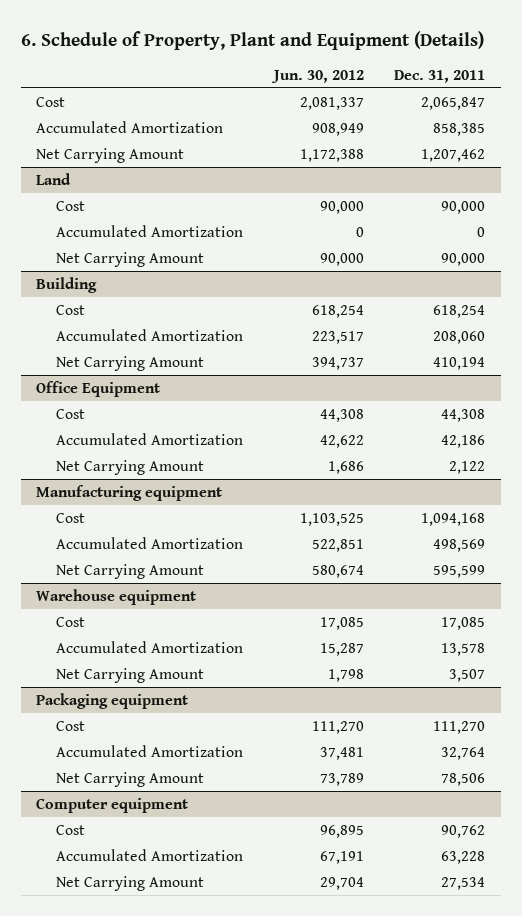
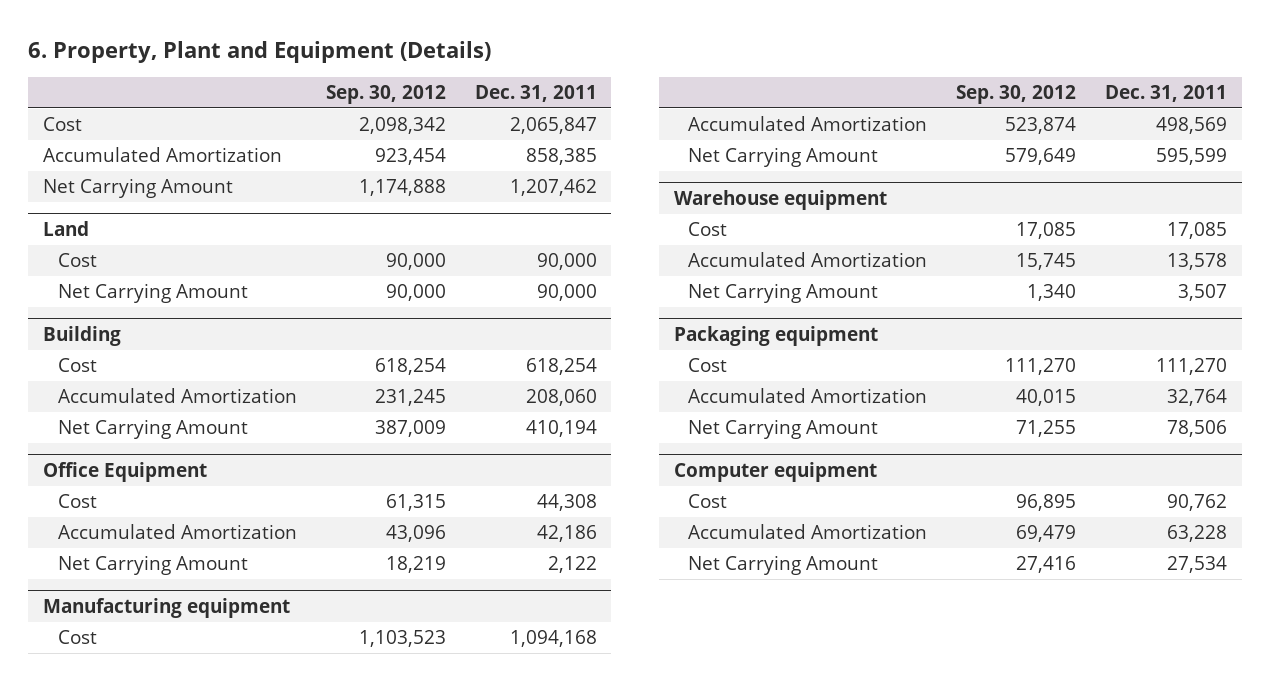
[20,30,484,50] 6. Schedule of Property, Plant and Equipment (Details) -> [28,41,492,64] 6. Property, Plant and Equipment (Details)
[270,69,364,83] Jun. 30, 2012 -> none
none -> [325,85,446,105] Sep. 30, 2012
[55,224,243,237] Accumulated Amortization -> none

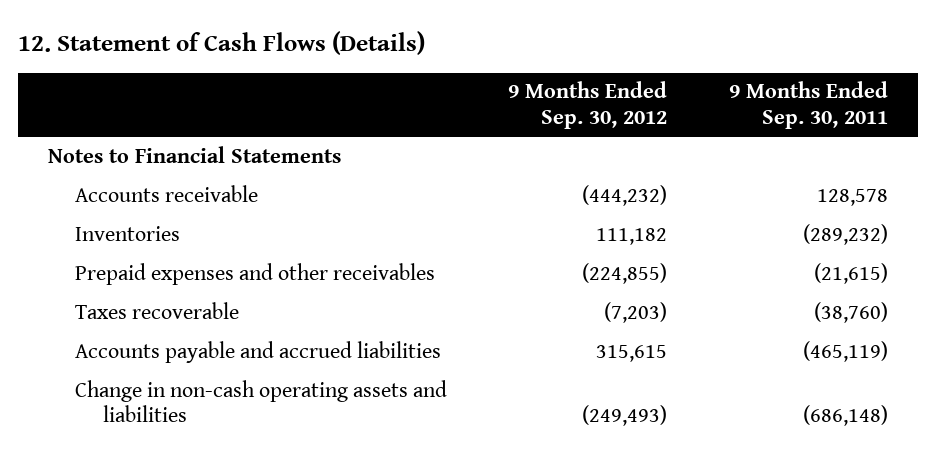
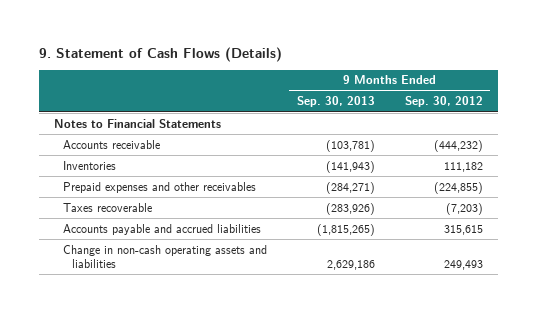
[17,31,425,56] 12. Statement of Cash Flows (Details) -> [38,46,282,62] 9. Statement of Cash Flows (Details)
[728,81,888,129] 9 Months Ended Sep. 30, 2011 -> none
none -> [296,96,375,108] Sep. 30, 2013
[582,405,668,427] (249,493) -> [443,260,483,271] 249,493

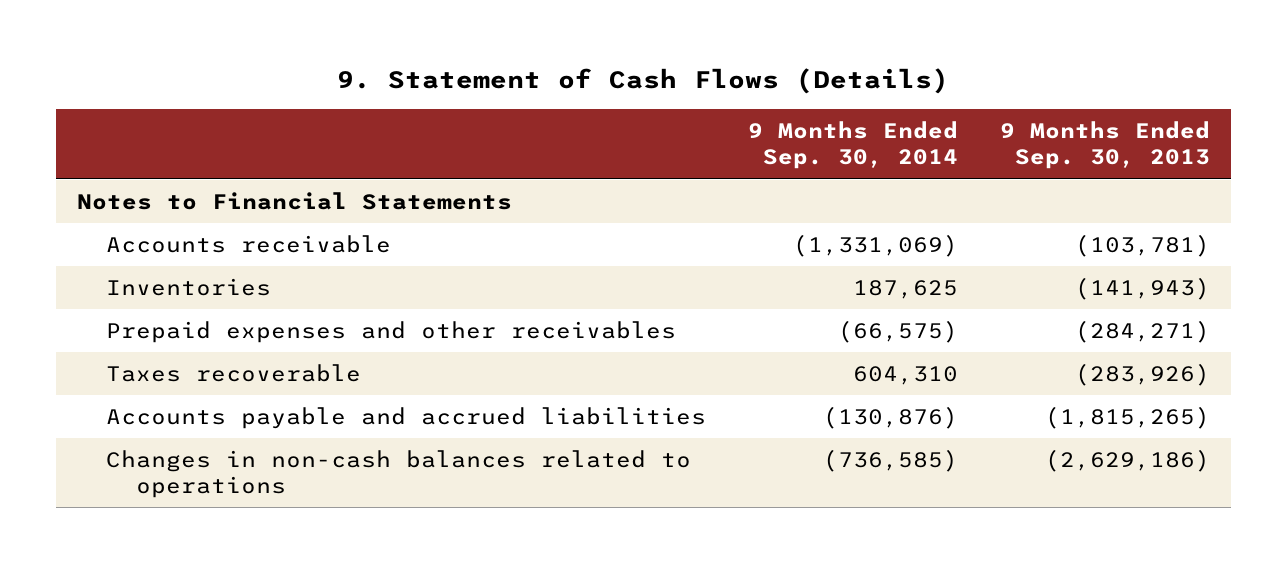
[404,96,483,108] Sep. 30, 2012 -> none
none -> [748,121,959,170] 9 Months Ended Sep. 30, 2014
[62,244,267,269] Change in non-cash operating assets and liabilities -> [106,449,692,498] Changes in non-cash balances related to operations
[326,260,375,271] 2,629,186 -> [1044,448,1210,472] (2,629,186)

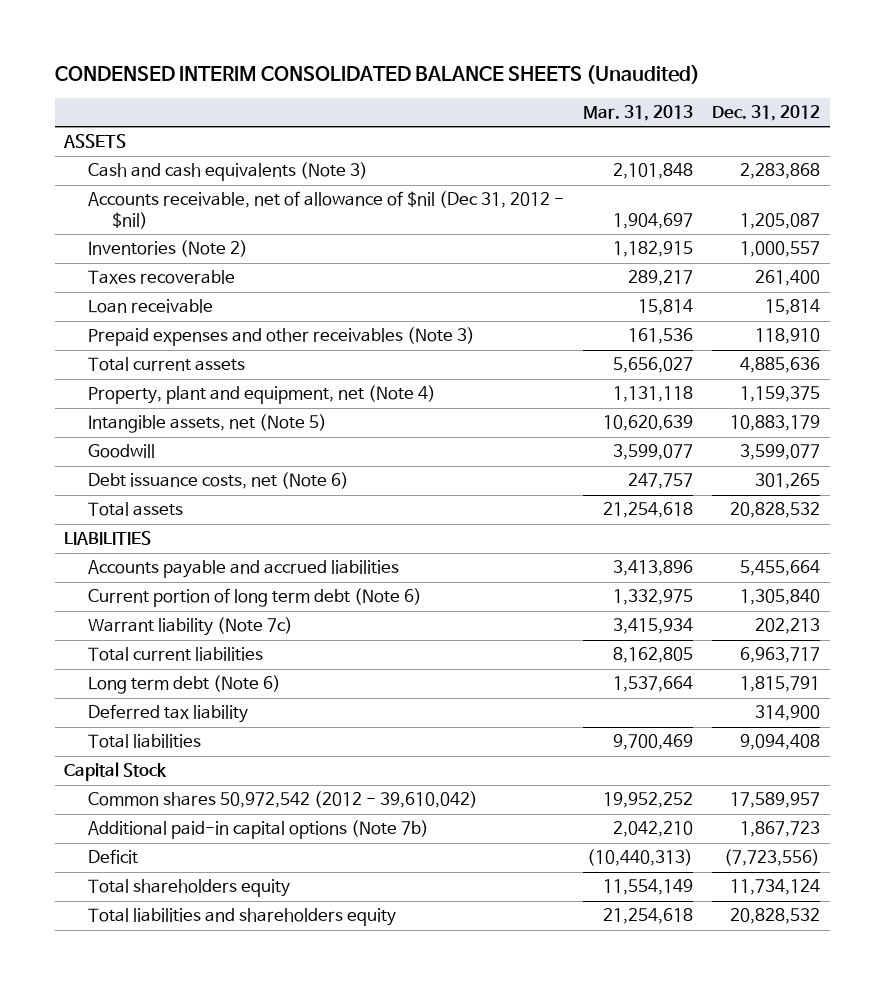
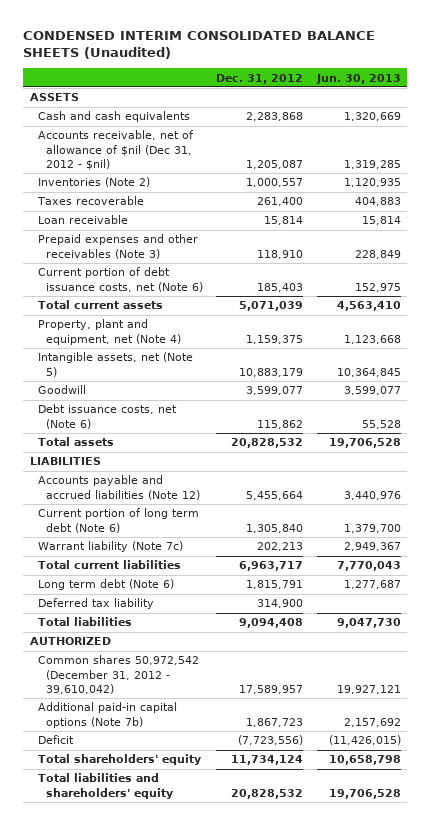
[583,104,694,121] Mar. 31, 2013 -> none
none -> [315,73,401,84] Jun. 30, 2013
[88,162,369,182] Cash and cash equivalents (Note 3) -> [37,111,190,123] Cash and cash equivalents
none -> [37,267,203,292] Current portion of debt issuance costs, net (Note 6)
[740,357,821,374] 4,885,636 -> [239,301,304,312] 5,071,039
[755,473,821,490] 301,265 -> [257,419,304,429] 115,862
[88,560,400,579] Accounts payable and accrued liabilities -> [37,475,200,500] Accounts payable and accrued liabilities (Note 12)
[64,762,168,782] Capital Stock -> none
none -> [29,637,111,646] AUTHORIZED
[88,791,479,809] Common shares 50,972,542 (2012 - 39,610,042) -> [37,655,199,695] Common shares 50,972,542 (December 31, 2012 - 39,610,042)
[88,879,291,898] Total shareholders equity -> [37,754,201,766] Total shareholders' equity
[88,908,397,927] Total liabilities and shareholders equity -> [37,773,173,799] Total liabilities and shareholders' equity

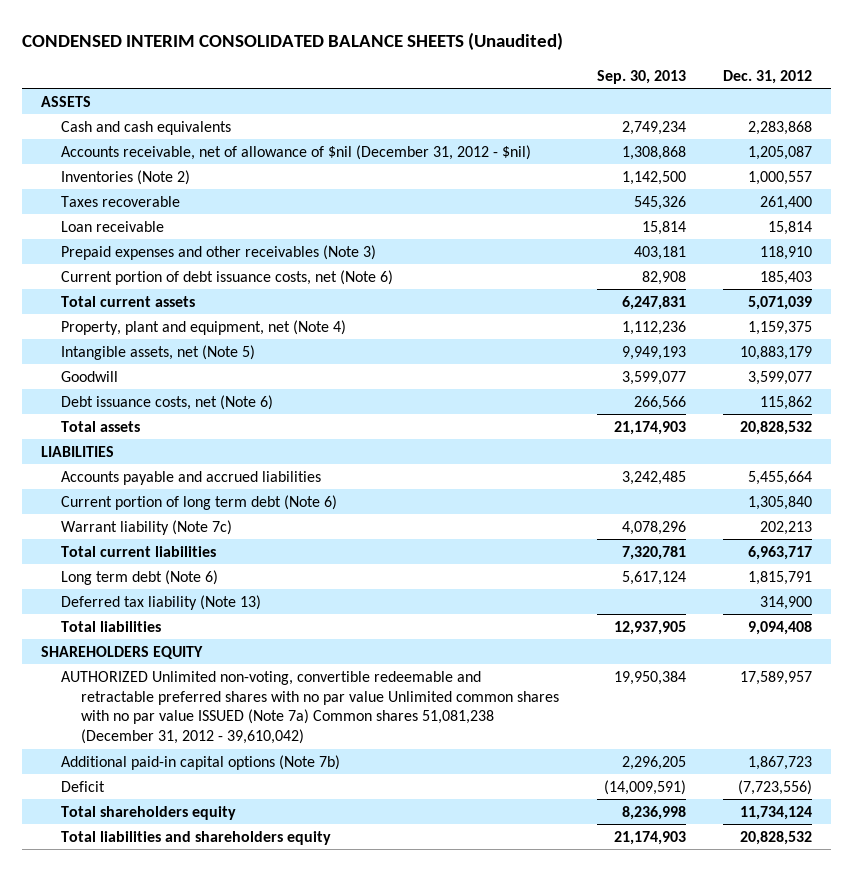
[315,73,401,84] Jun. 30, 2013 -> none
none -> [596,69,686,84] Sep. 30, 2013
[37,130,194,171] Accounts receivable, net of allowance of $nil (Dec 31, 2012 - $nil) -> [60,144,531,160] Accounts receivable, net of allowance of $nil (December 31, 2012 - $nil)
[37,475,200,500] Accounts payable and accrued liabilities (Note 12) -> [60,470,321,485] Accounts payable and accrued liabilities
[37,598,154,610] Deferred tax liability -> [60,594,261,610] Deferred tax liability (Note 13)
[29,637,111,646] AUTHORIZED -> none
none -> [40,645,203,659] SHAREHOLDERS EQUITY
[37,655,199,695] Common shares 50,972,542 (December 31, 2012 - 39,610,042) -> [60,670,560,745] AUTHORIZED Unlimited non-voting, convertible redeemable and retractable preferred shares with no par value Unlimited common shares with no par value ISSUED (Note 7a) Common shares 51,081,238 (December 31, 2012 - 39,610,042)
[37,754,201,766] Total shareholders' equity -> [60,805,236,820] Total shareholders equity
[37,773,173,799] Total liabilities and shareholders' equity -> [60,830,331,845] Total liabilities and shareholders equity

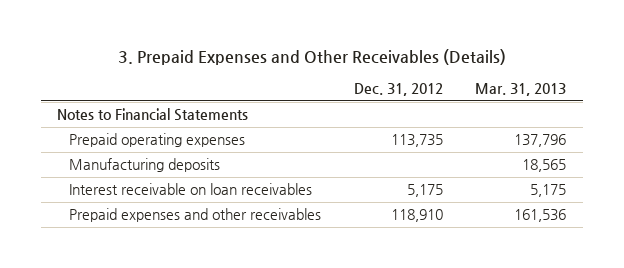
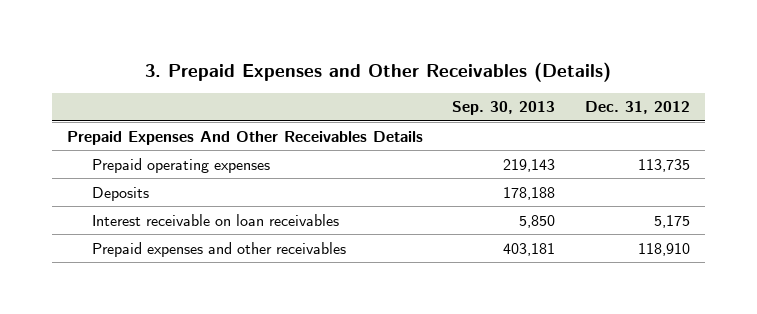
[475,82,567,96] Mar. 31, 2013 -> none
none -> [452,101,556,116] Sep. 30, 2013
[57,108,249,122] Notes to Financial Statements -> none
none -> [66,130,423,145] Prepaid Expenses And Other Receivables Details
[69,158,221,173] Manufacturing deposits -> [91,186,149,201] Deposits

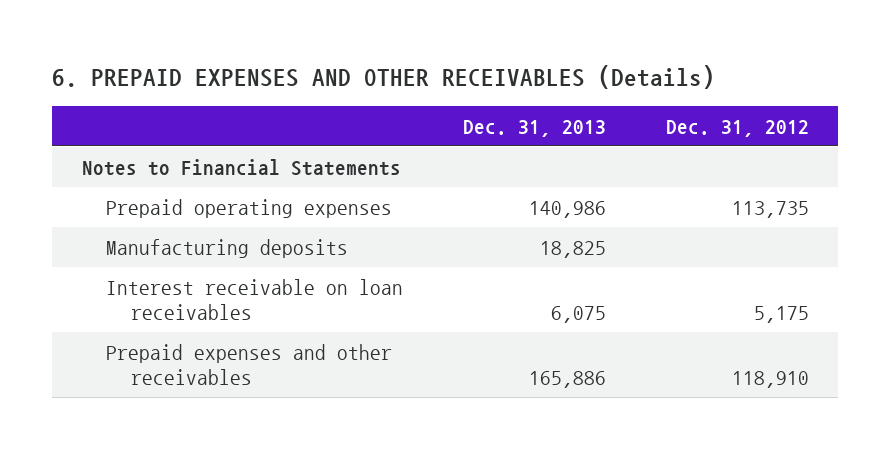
[145,61,612,82] 3. Prepaid Expenses and Other Receivables (Details) -> [52,64,716,89] 6. PREPAID EXPENSES AND OTHER RECEIVABLES (Details)
[452,101,556,116] Sep. 30, 2013 -> none
none -> [462,119,606,137] Dec. 31, 2013
[66,130,423,145] Prepaid Expenses And Other Receivables Details -> none
none -> [81,158,401,176] Notes to Financial Statements
[91,186,149,201] Deposits -> [106,238,349,258] Manufacturing deposits

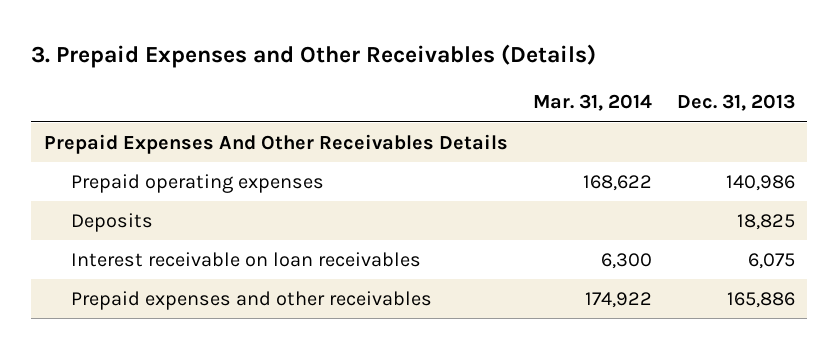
[52,64,716,89] 6. PREPAID EXPENSES AND OTHER RECEIVABLES (Details) -> [31,44,597,69] 3. Prepaid Expenses and Other Receivables (Details)
[665,119,809,137] Dec. 31, 2012 -> none
none -> [532,94,652,112] Mar. 31, 2014
[81,158,401,176] Notes to Financial Statements -> none
none -> [43,133,508,154] Prepaid Expenses And Other Receivables Details
[106,238,349,258] Manufacturing deposits -> [71,212,154,232] Deposits

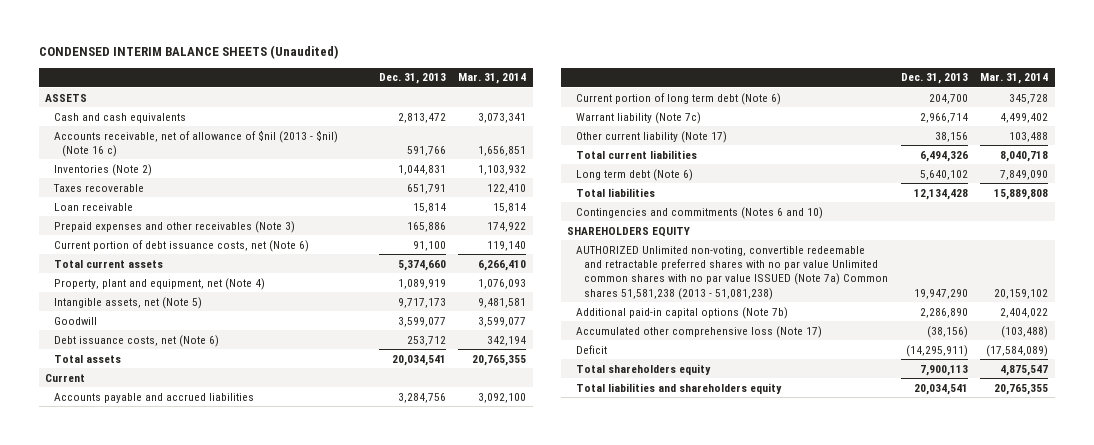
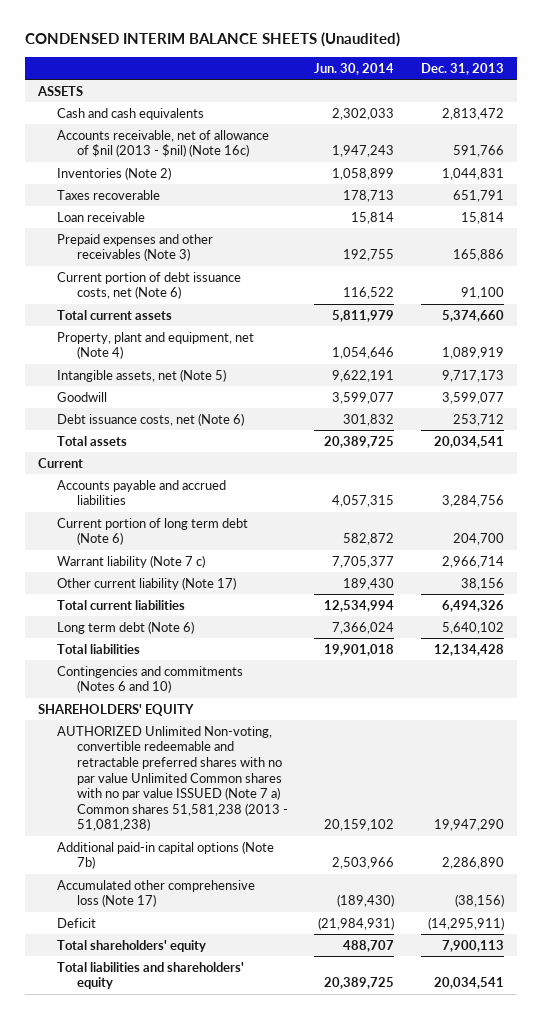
[458,73,527,85] Mar. 31, 2014 -> none
none -> [314,62,395,75] Jun. 30, 2014
[53,129,338,157] Accounts receivable, net of allowance of $nil (2013 - $nil) (Note 16 c) -> [57,129,270,158] Accounts receivable, net of allowance of $nil (2013 - $nil) (Note 16c)
[575,111,701,124] Warrant liability (Note 7c) -> [57,554,206,568] Warrant liability (Note 7 c)
[567,226,691,237] SHAREHOLDERS EQUITY -> [37,703,194,716] SHAREHOLDERS' EQUITY
[575,245,889,300] AUTHORIZED Unlimited non-voting, convertible redeemable and retractable preferred shares with no par value Unlimited common shares with no par value ISSUED (Note 7a) Common shares 51,581,238 (2013 - 51,081,238) -> [57,725,288,832] AUTHORIZED Unlimited Non-voting, convertible redeemable and retractable preferred shares with no par value Unlimited Common shares with no par value ISSUED (Note 7 a) Common shares 51,581,238 (2013 - 51,081,238)
[575,363,711,375] Total shareholders equity -> [57,939,207,952] Total shareholders' equity
[575,382,782,394] Total liabilities and shareholders equity -> [57,961,245,990] Total liabilities and shareholders' equity

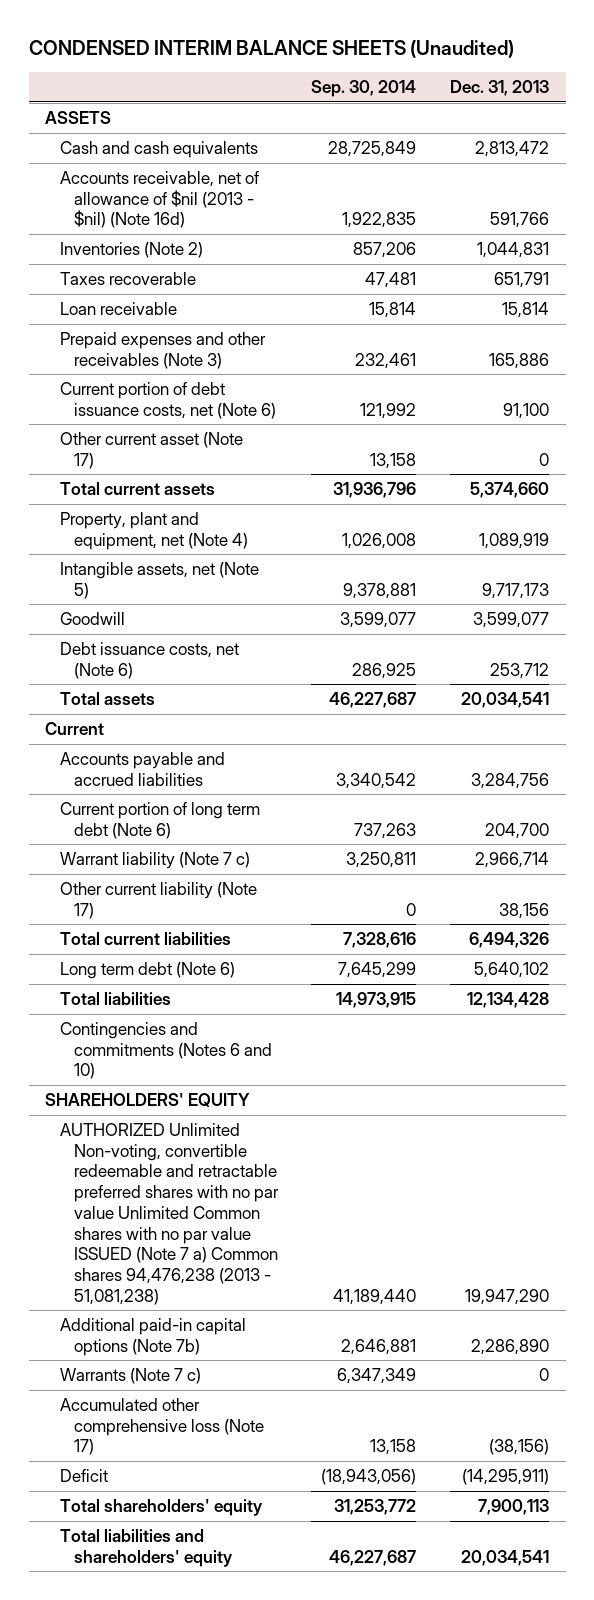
[314,62,395,75] Jun. 30, 2014 -> none
none -> [311,79,417,97] Sep. 30, 2014
[57,129,270,158] Accounts receivable, net of allowance of $nil (2013 - $nil) (Note 16c) -> [59,170,259,229] Accounts receivable, net of allowance of $nil (2013 - $nil) (Note 16d)
none -> [59,431,243,469] Other current asset (Note 17)
[57,725,288,832] AUTHORIZED Unlimited Non-voting, convertible redeemable and retractable preferred shares with no par value Unlimited Common shares with no par value ISSUED (Note 7 a) Common shares 51,581,238 (2013 - 51,081,238) -> [59,1122,279,1305] AUTHORIZED Unlimited Non-voting, convertible redeemable and retractable preferred shares with no par value Unlimited Common shares with no par value ISSUED (Note 7 a) Common shares 94,476,238 (2013 - 51,081,238)
none -> [59,1367,201,1384] Warrants (Note 7 c)

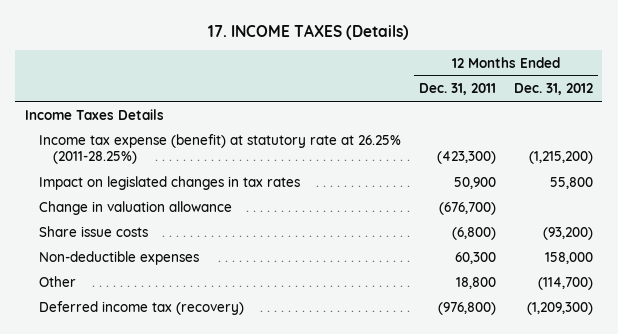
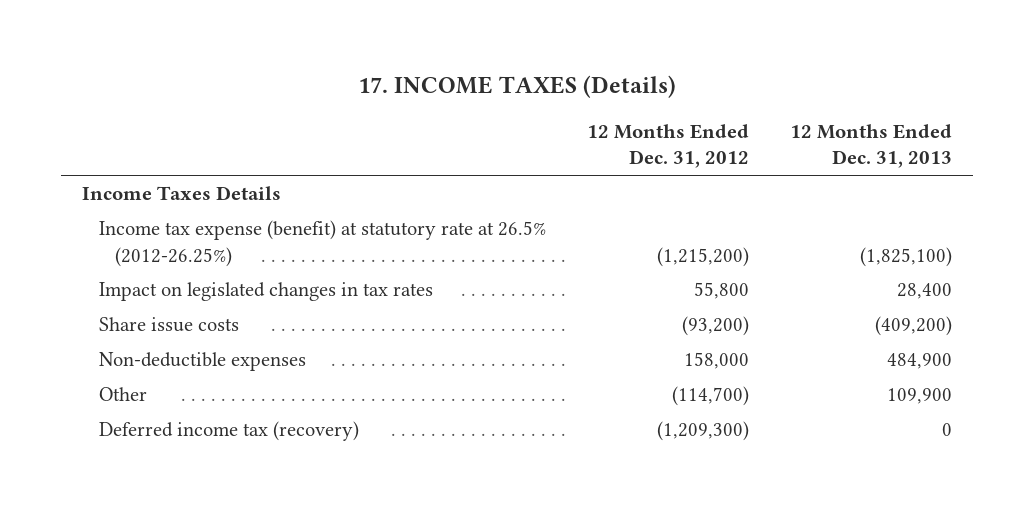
[418,83,496,96] Dec. 31, 2011 -> none
none -> [790,123,953,169] 12 Months Ended Dec. 31, 2013
[38,133,401,165] Income tax expense (benefit) at statutory rate at 26.25% (2011-28.25%) -> [98,220,546,267] Income tax expense (benefit) at statutory rate at 26.5% (2012-26.25%)
[38,200,232,215] Change in valuation allowance -> none

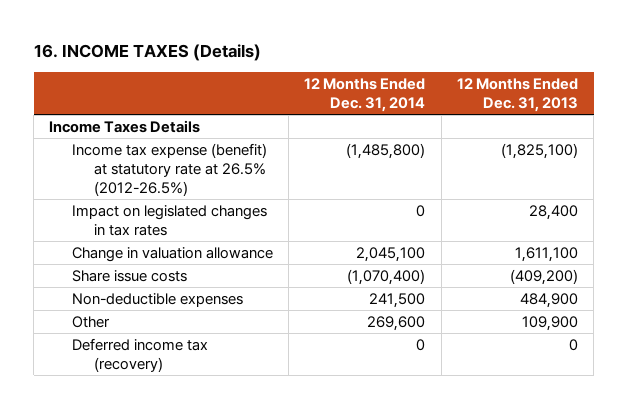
[358,75,677,99] 17. INCOME TAXES (Details) -> [33,43,261,61] 16. INCOME TAXES (Details)
[586,123,749,169] 12 Months Ended Dec. 31, 2012 -> none
none -> [304,77,426,112] 12 Months Ended Dec. 31, 2014
[98,220,546,267] Income tax expense (benefit) at statutory rate at 26.5% (2012-26.25%) -> [71,142,267,197] Income tax expense (benefit) at statutory rate at 26.5% (2012-26.5%)
none -> [71,246,273,262] Change in valuation allowance

